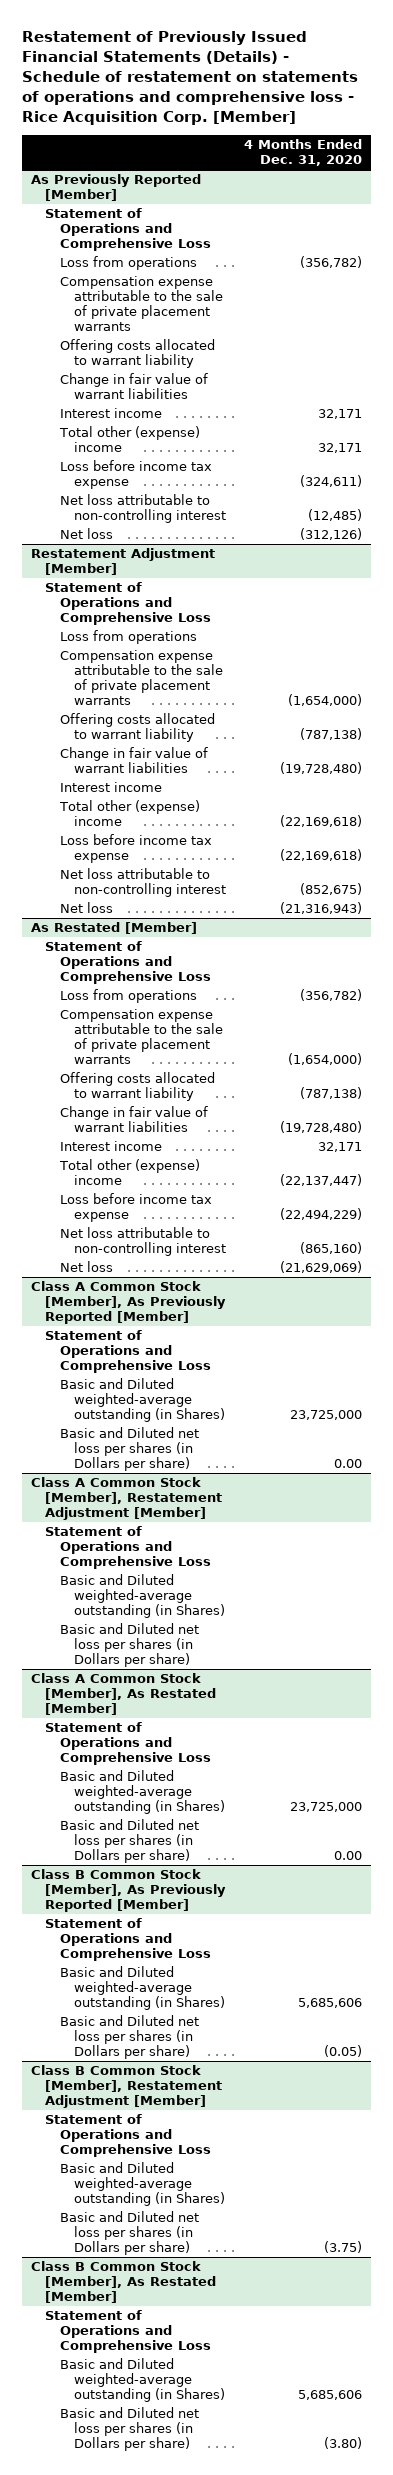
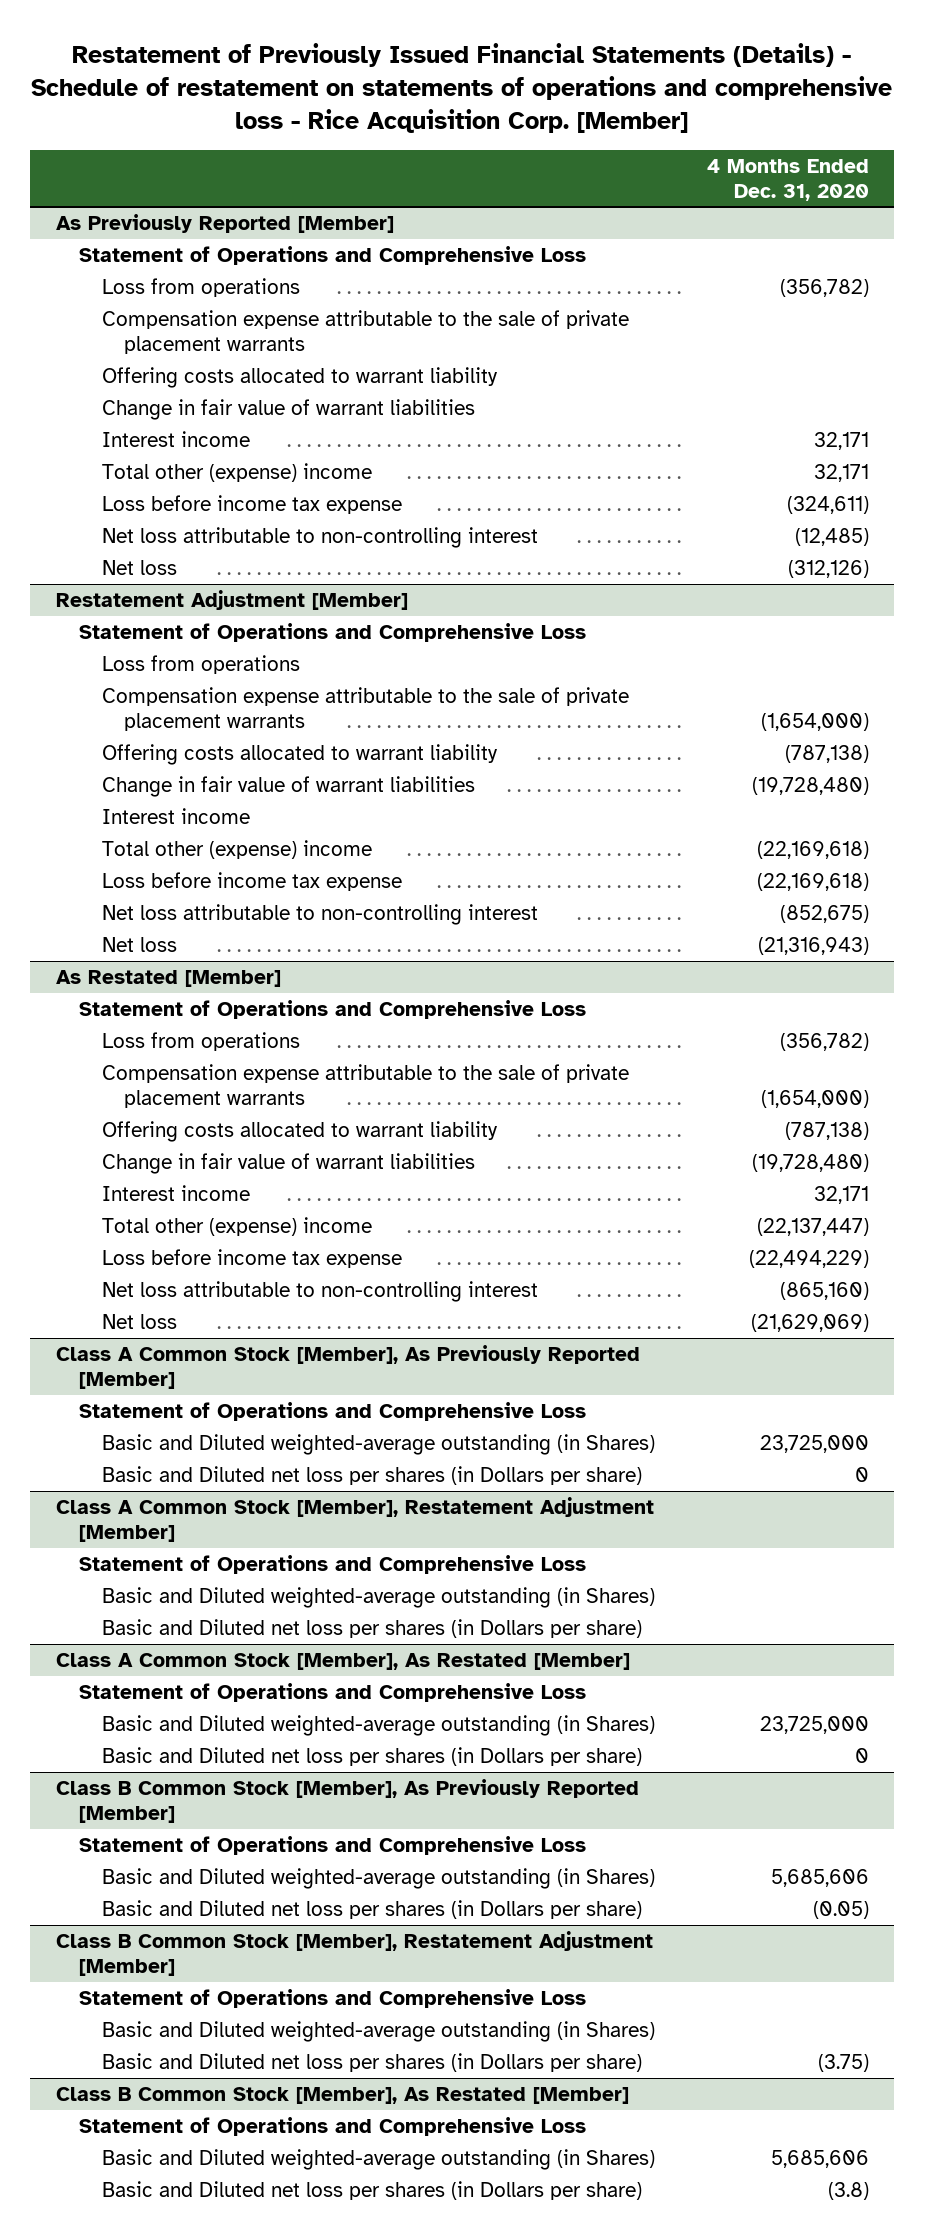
[334,1459,363,1469] 0.00 -> [854,1466,869,1482] 0
[334,1851,363,1861] 0.00 -> [854,1747,869,1763] 0
[324,2437,363,2450] (3.80) -> [827,2181,869,2200] (3.8)

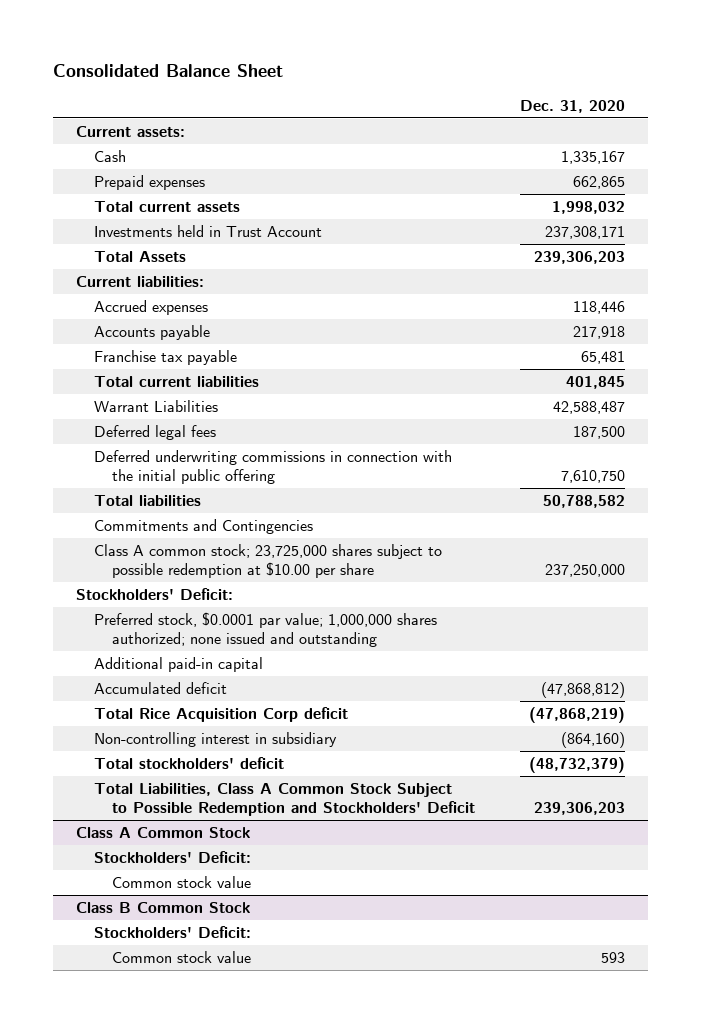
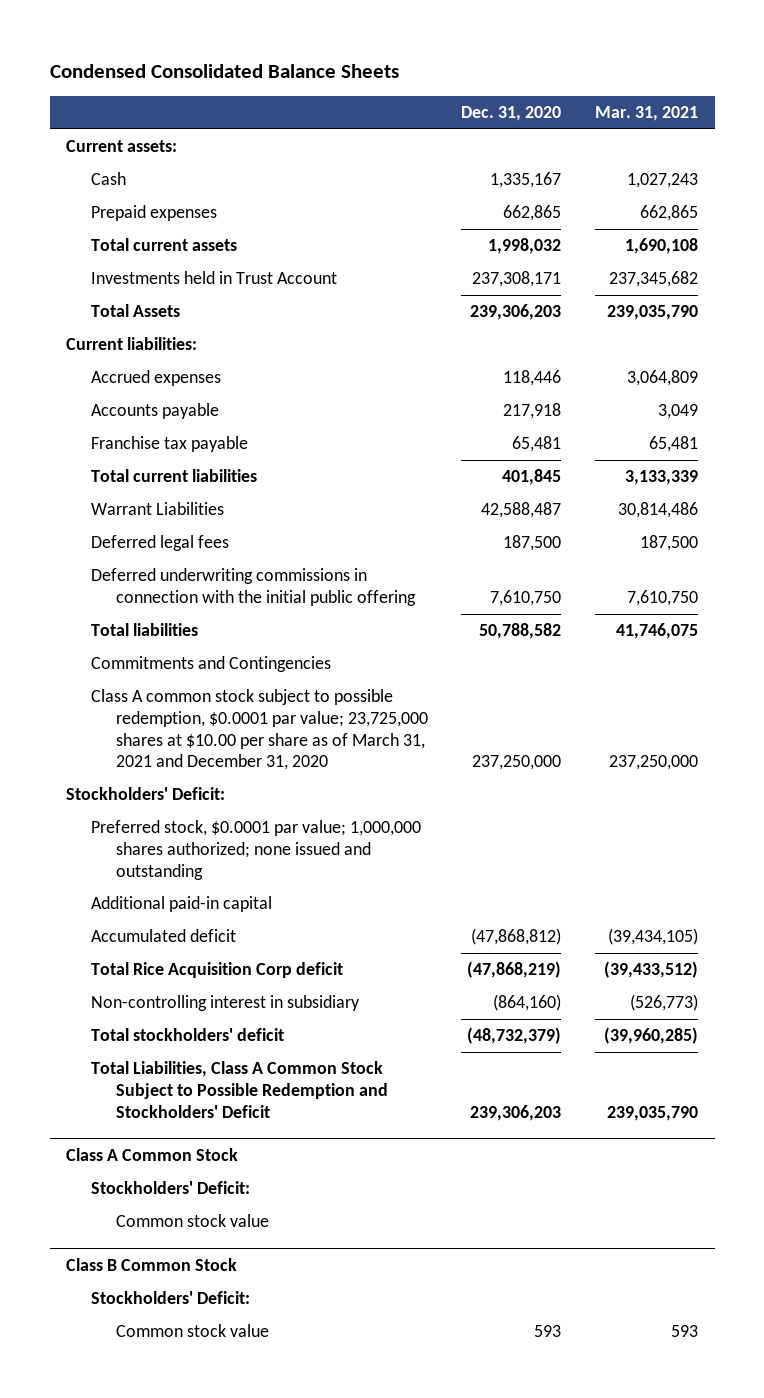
[53,64,284,78] Consolidated Balance Sheet -> [49,63,399,78] Condensed Consolidated Balance Sheets
none -> [594,106,698,122] Mar. 31, 2021
[94,543,443,579] Class A common stock; 23,725,000 shares subject to possible redemption at $10.00 per share -> [91,689,428,771] Class A common stock subject to possible redemption, $0.0001 par value; 23,725,000 shares at $10.00 per share as of March 31, 2021 and December 31, 2020

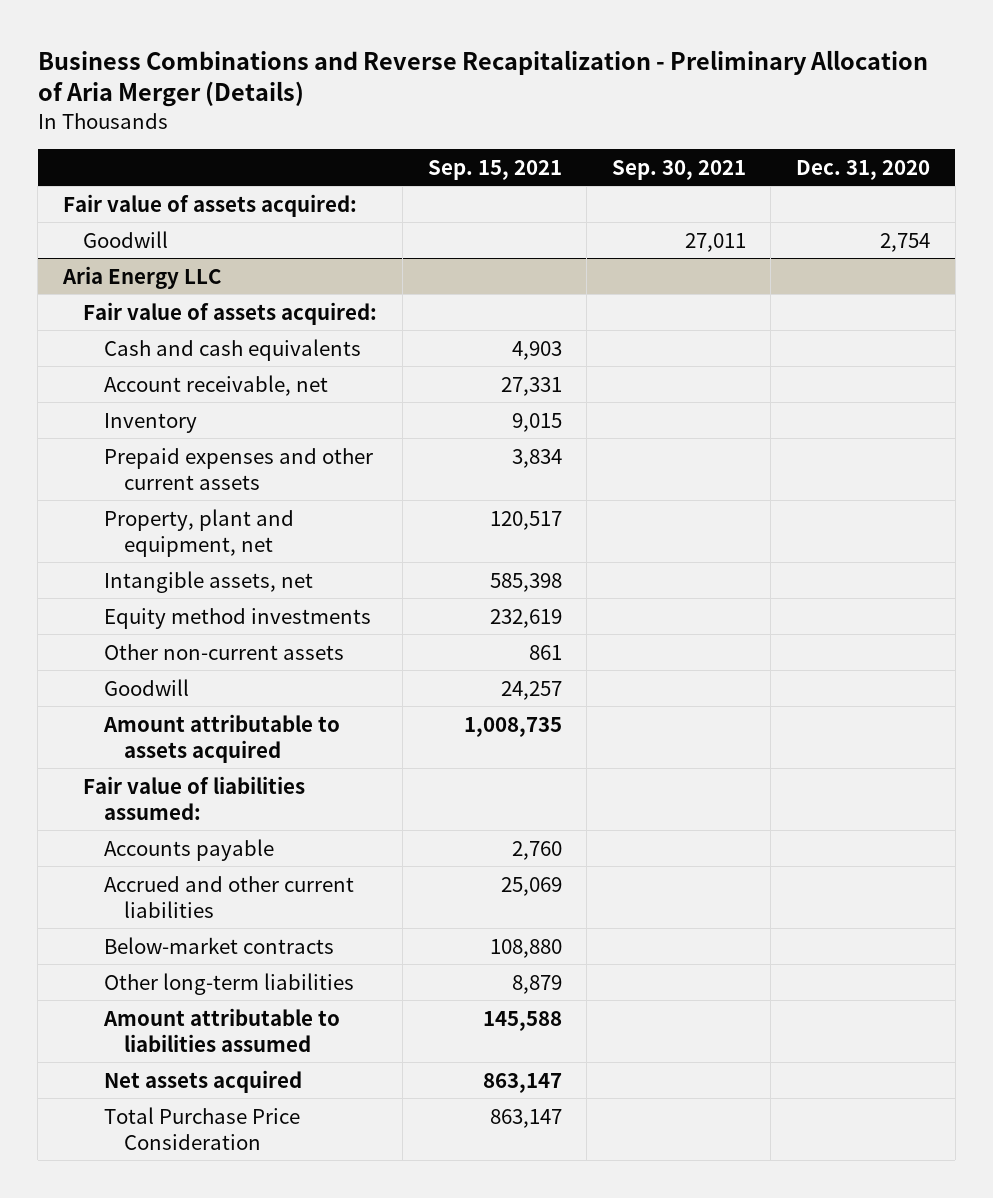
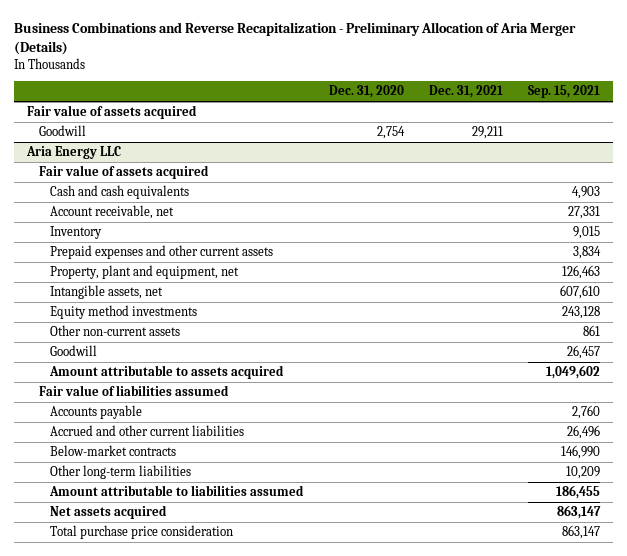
[611,159,746,180] Sep. 30, 2021 -> none
none -> [428,85,503,99] Dec. 31, 2021
[63,193,358,217] Fair value of assets acquired: -> [26,105,197,120] Fair value of assets acquired
[83,301,378,325] Fair value of assets acquired: -> [38,165,209,180] Fair value of assets acquired
[489,510,562,530] 120,517 -> [562,265,601,280] 126,463
[489,572,562,592] 585,398 -> [560,285,601,300] 607,610
[489,608,562,628] 232,619 -> [562,306,601,320] 243,128
[500,680,562,700] 24,257 -> [567,345,601,360] 26,457
[463,716,562,737] 1,008,735 -> [546,365,601,380] 1,049,602
[83,775,306,820] Fair value of liabilities assumed: -> [38,385,229,397] Fair value of liabilities assumed
[500,876,562,896] 25,069 -> [567,425,601,440] 26,496
[489,938,562,958] 108,880 -> [561,445,601,460] 146,990
[511,974,562,994] 8,879 -> [566,466,601,480] 10,209
[482,1010,562,1031] 145,588 -> [556,485,601,500] 186,455
[103,1106,300,1150] Total Purchase Price Consideration -> [50,525,234,540] Total purchase price consideration

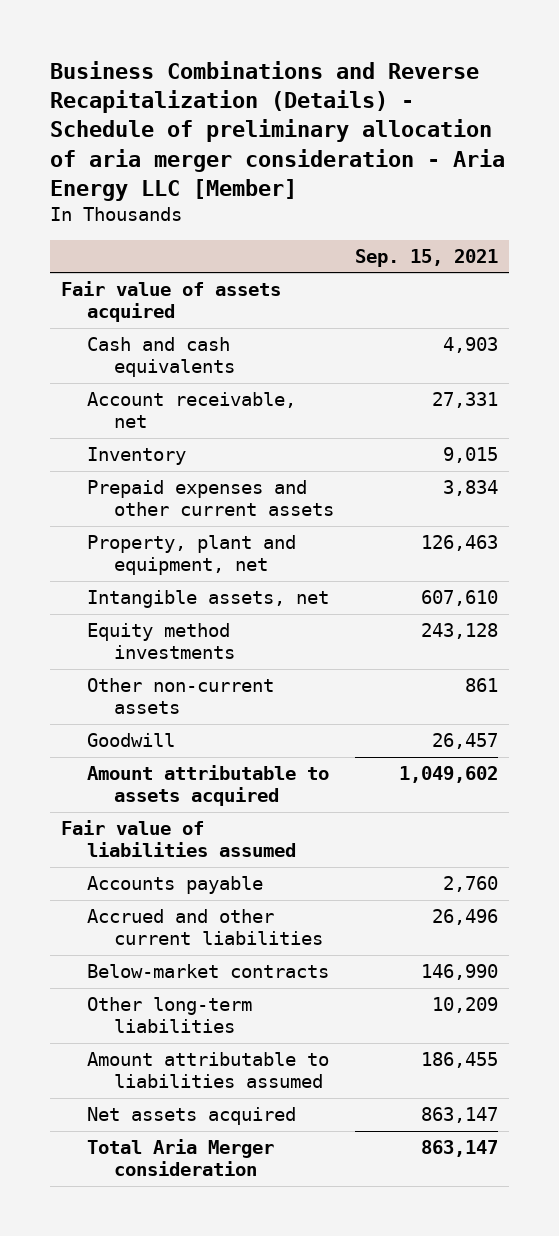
[14,22,577,56] Business Combinations and Reverse Recapitalization - Preliminary Allocation of Aria Merger (Details) -> [50,61,506,201] Business Combinations and Reverse Recapitalization (Details) - Schedule of preliminary allocation of aria merger consideration - Aria Energy LLC [Member]
[328,85,404,99] Dec. 31, 2020 -> none
[428,85,503,99] Dec. 31, 2021 -> none
[38,125,86,137] Goodwill -> none
[25,146,121,160] Aria Energy LLC -> none
[38,165,209,180] Fair value of assets acquired -> none
[50,525,234,540] Total purchase price consideration -> [87,1139,275,1177] Total Aria Merger consideration

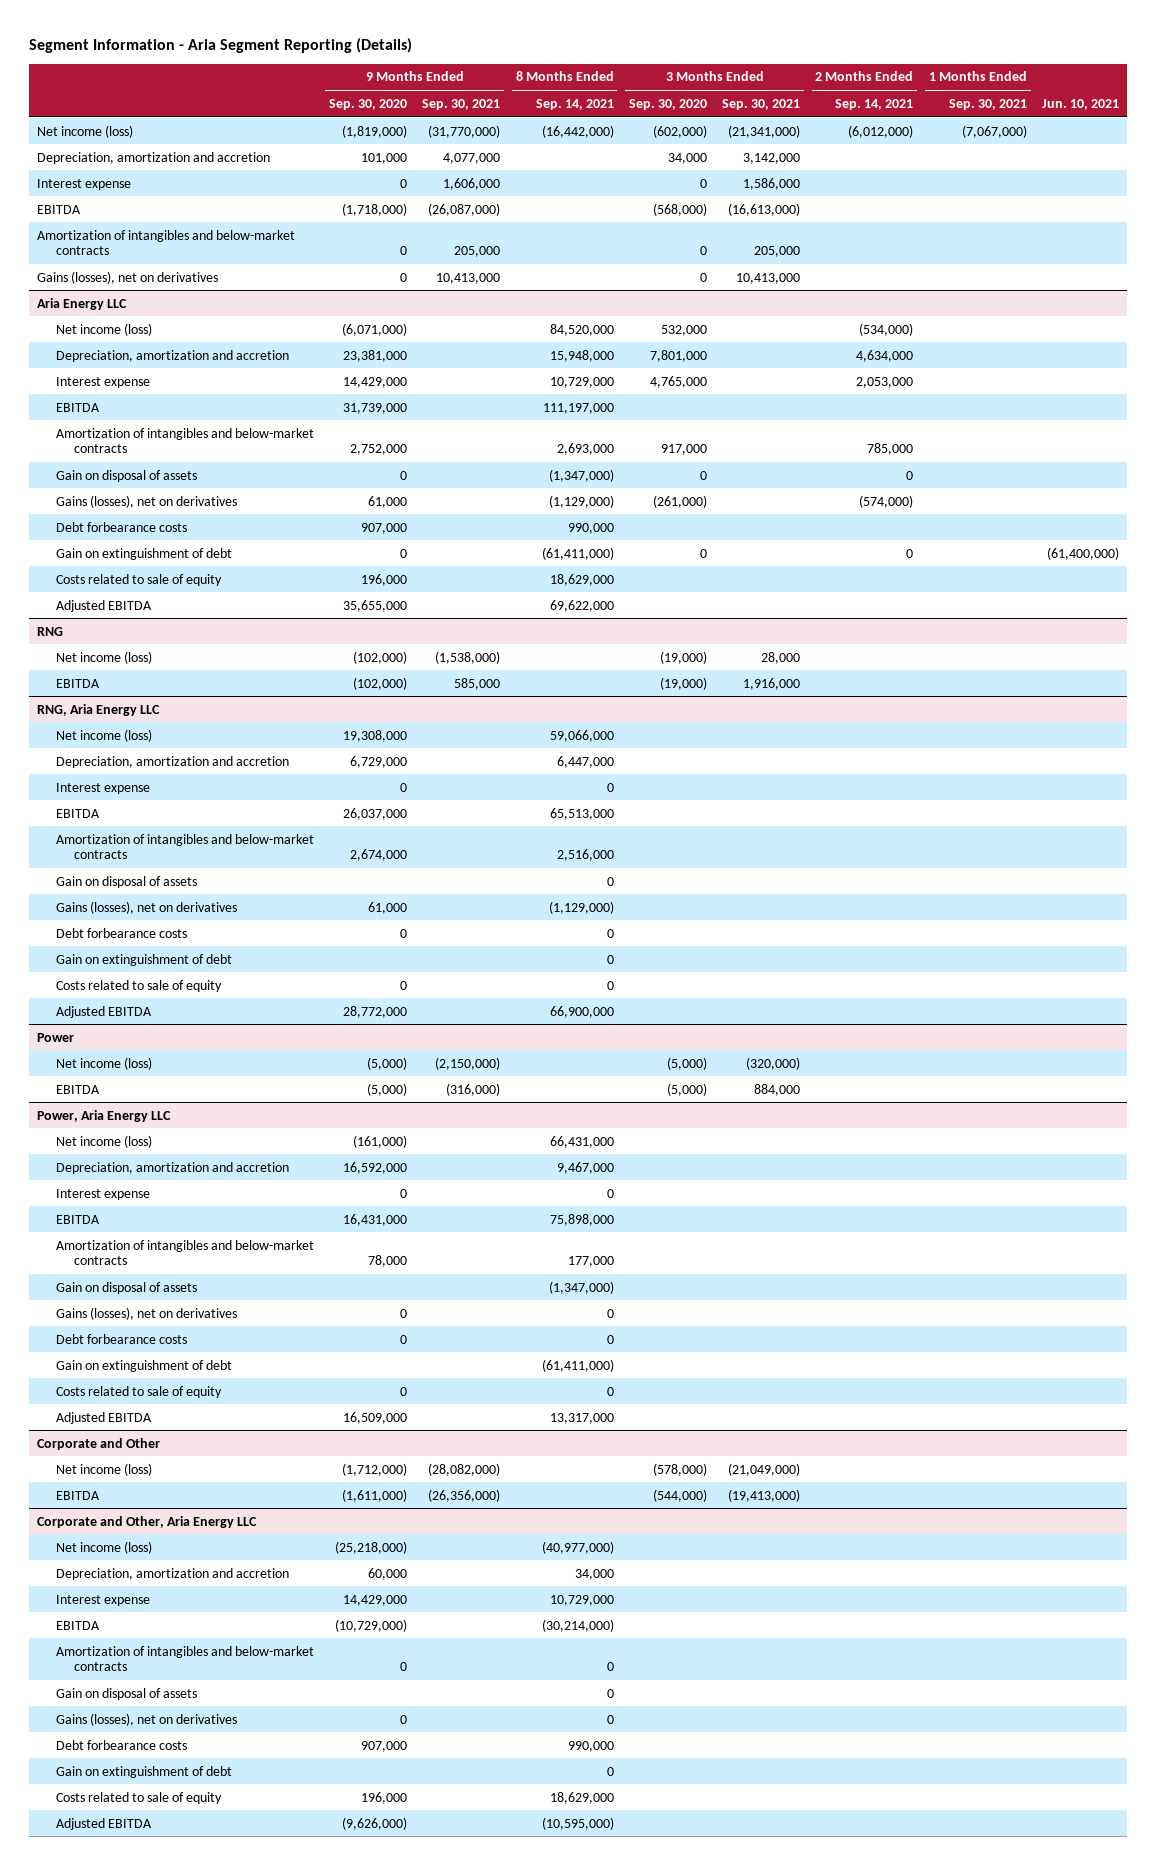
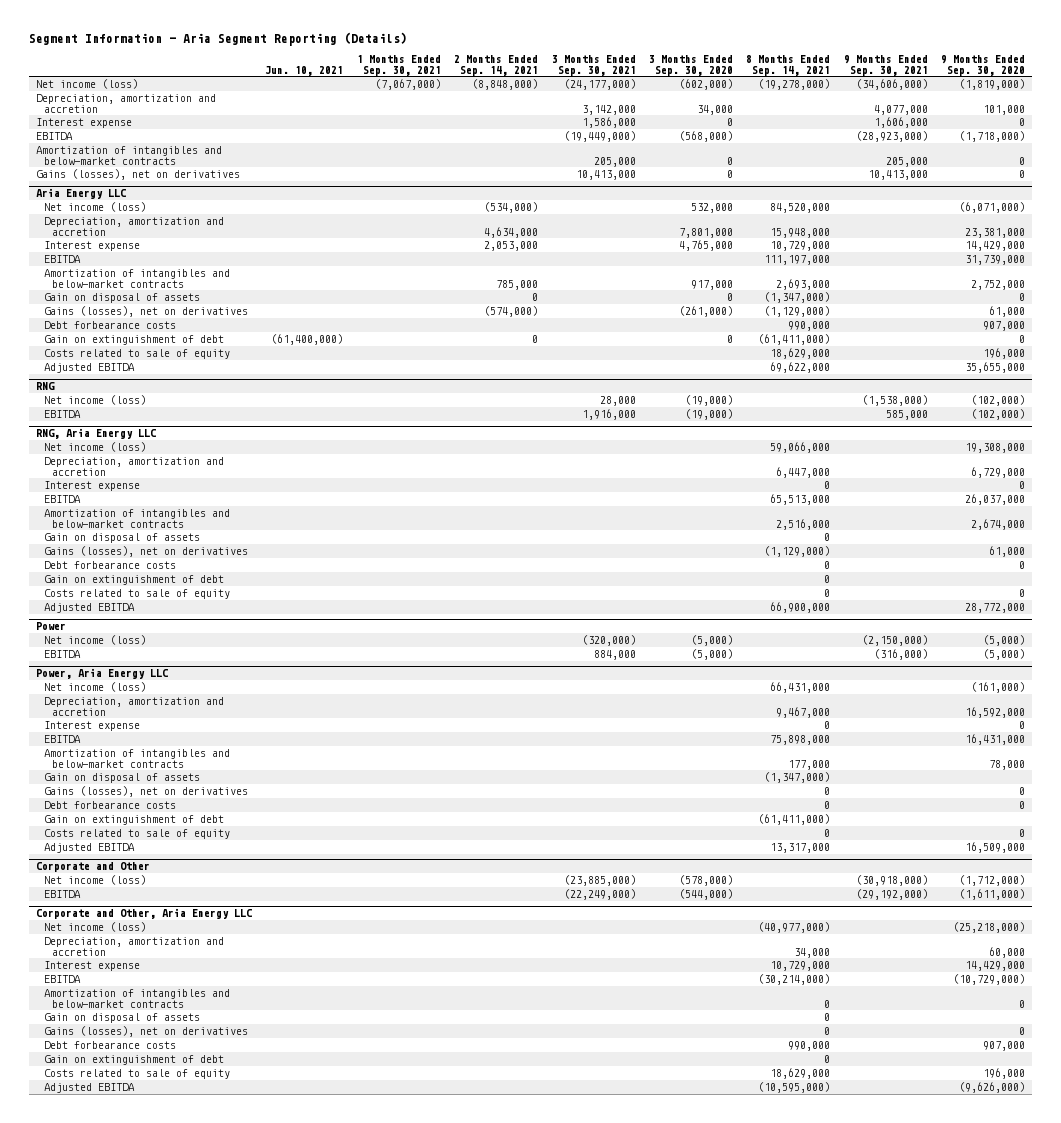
[428,124,501,138] (31,770,000) -> [855,78,928,90] (34,606,000)
[541,124,614,138] (16,442,000) -> [758,78,831,90] (19,278,000)
[728,124,801,138] (21,341,000) -> [563,78,636,90] (24,177,000)
[848,124,914,138] (6,012,000) -> [472,78,539,90] (8,848,000)
[428,202,501,216] (26,087,000) -> [855,130,928,142] (28,923,000)
[728,202,801,216] (16,613,000) -> [563,130,636,142] (19,449,000)
[428,1462,501,1476] (28,082,000) -> [855,874,928,886] (30,918,000)
[728,1462,801,1476] (21,049,000) -> [563,874,636,886] (23,885,000)
[428,1488,501,1502] (26,356,000) -> [855,888,928,900] (29,192,000)
[728,1488,801,1502] (19,413,000) -> [563,888,636,900] (22,249,000)

